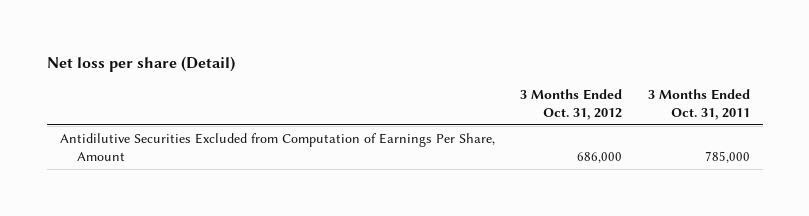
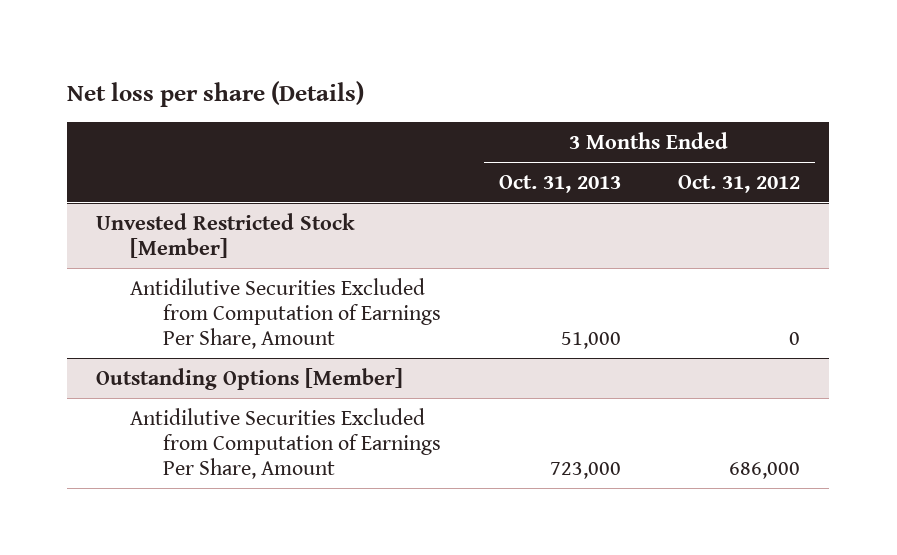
[46,56,235,73] Net loss per share (Detail) -> [67,80,365,107] Net loss per share (Details)
[647,89,750,121] 3 Months Ended Oct. 31, 2011 -> none
none -> [498,174,621,193] Oct. 31, 2013
none -> [96,212,356,258] Unvested Restricted Stock [Member]
none -> [129,277,441,349] Antidilutive Securities Excluded from Computation of Earnings Per Share, Amount
none -> [96,367,404,390] Outstanding Options [Member]

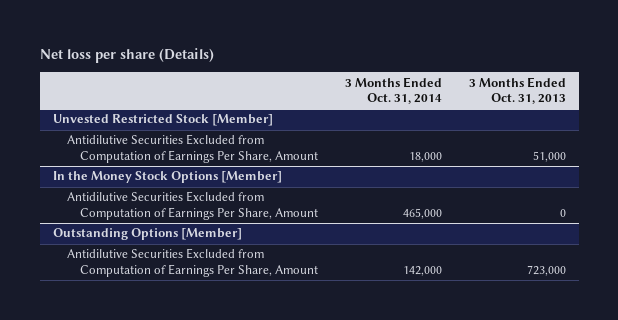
[678,174,801,193] Oct. 31, 2012 -> none
none -> [345,76,443,105] 3 Months Ended Oct. 31, 2014
none -> [52,171,282,184] In the Money Stock Options [Member]
none -> [66,191,319,220] Antidilutive Securities Excluded from Computation of Earnings Per Share, Amount

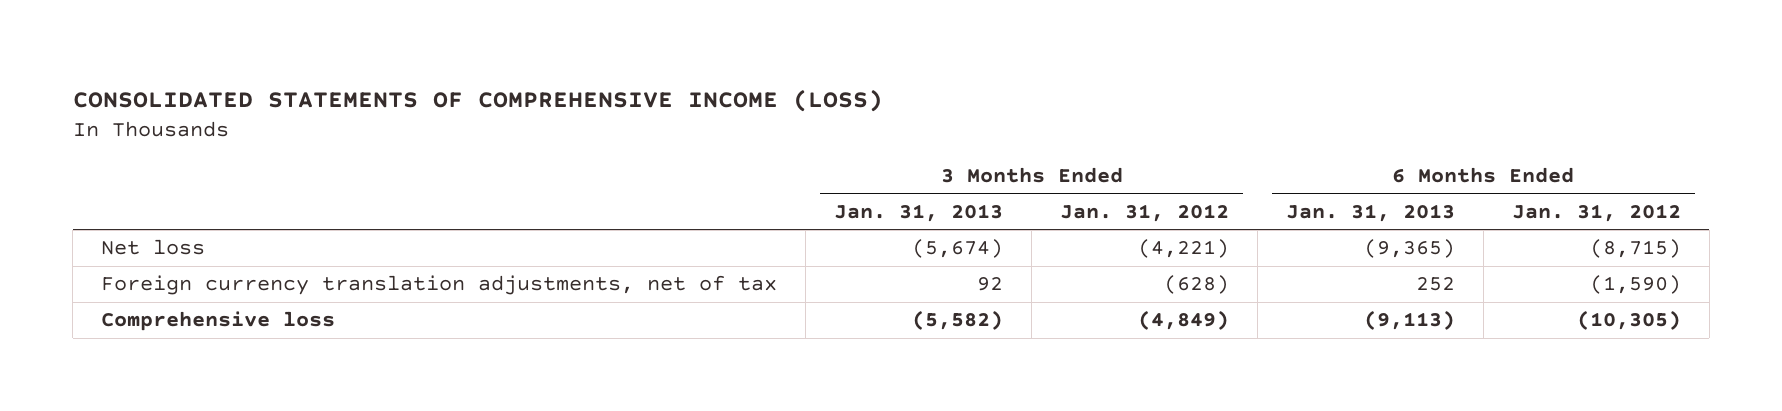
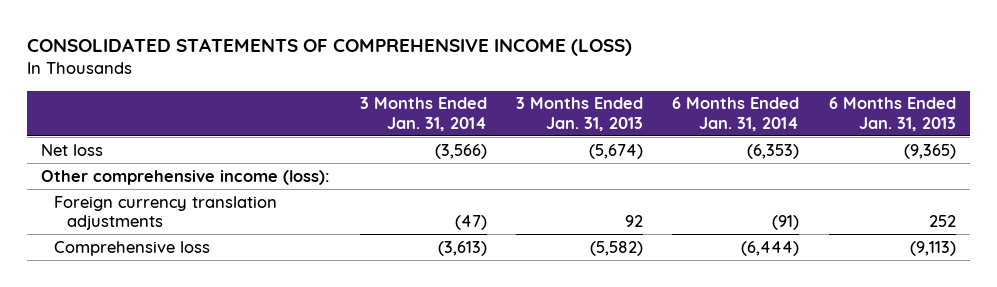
[1060,203,1230,222] Jan. 31, 2012 -> none
[1511,203,1681,222] Jan. 31, 2012 -> none
none -> [359,97,487,131] 3 Months Ended Jan. 31, 2014
none -> [672,97,800,131] 6 Months Ended Jan. 31, 2014
none -> [41,169,331,185] Other comprehensive income (loss):
[101,275,778,296] Foreign currency translation adjustments, net of tax -> [54,195,278,230] Foreign currency translation adjustments

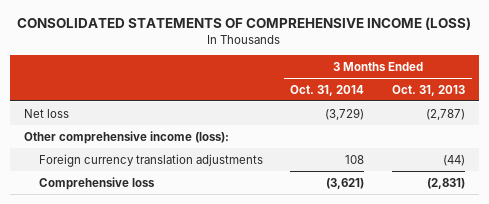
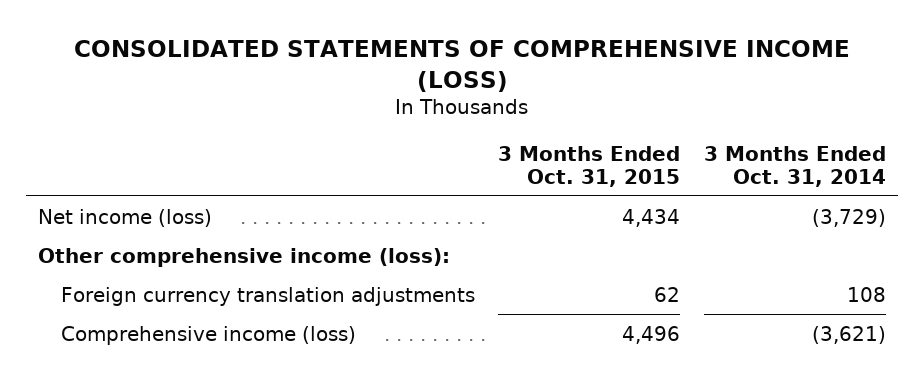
[392,84,466,96] Oct. 31, 2013 -> none
none -> [498,145,681,187] 3 Months Ended Oct. 31, 2015
[23,108,69,118] Net loss -> [38,208,213,227] Net income (loss)
[38,176,155,190] Comprehensive loss -> [60,325,356,345] Comprehensive income (loss)

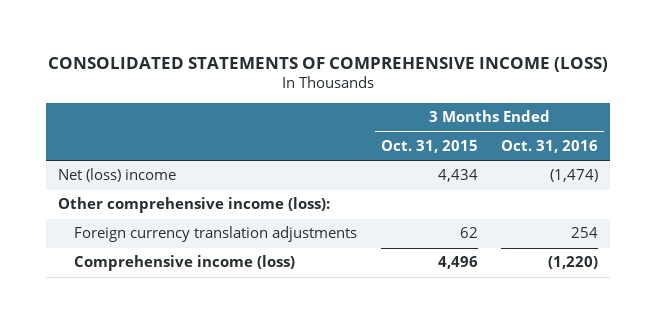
[703,145,886,187] 3 Months Ended Oct. 31, 2014 -> none
none -> [501,140,599,154] Oct. 31, 2016
[38,208,213,227] Net income (loss) -> [57,168,176,183] Net (loss) income

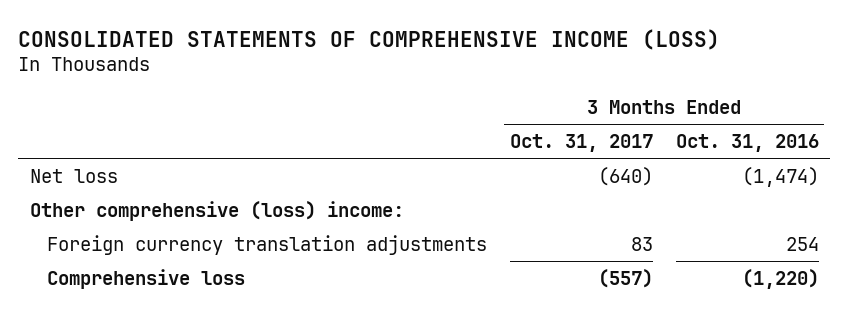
[380,140,478,154] Oct. 31, 2015 -> none
none -> [509,133,653,152] Oct. 31, 2017
[57,168,176,183] Net (loss) income -> [29,168,118,183] Net loss
[57,197,330,214] Other comprehensive income (loss): -> [29,200,404,221] Other comprehensive (loss) income:
[74,255,296,272] Comprehensive income (loss) -> [46,268,245,289] Comprehensive loss

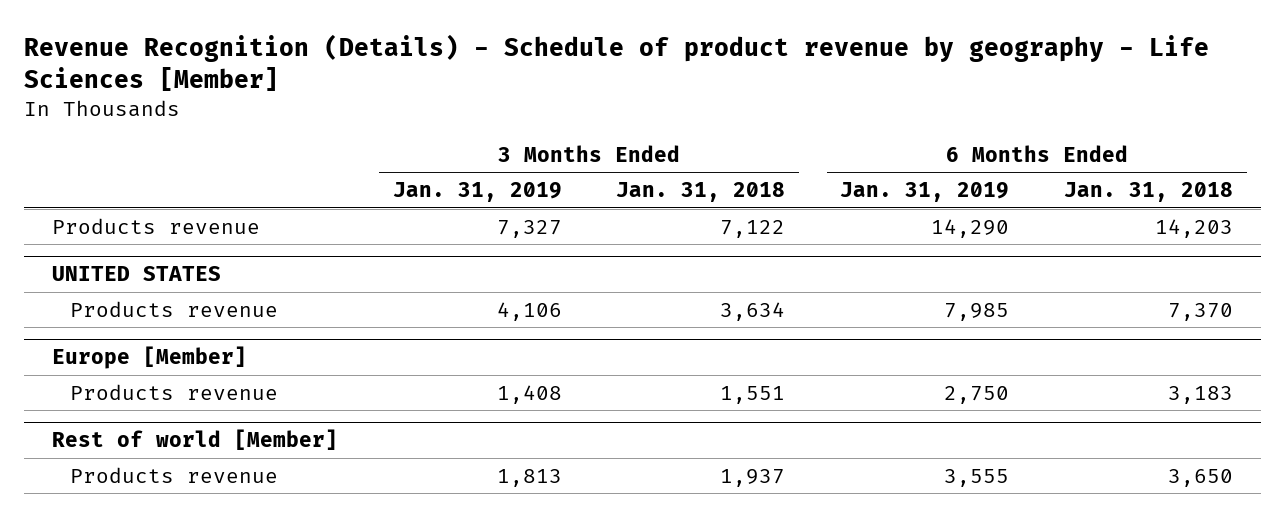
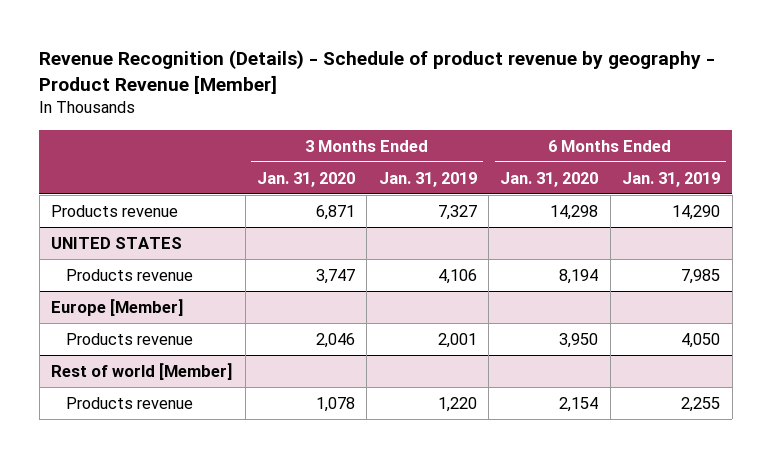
[24,34,1210,92] Revenue Recognition (Details) - Schedule of product revenue by geography - Life Sciences [Member] -> [39,50,716,94] Revenue Recognition (Details) - Schedule of product revenue by geography - Product Revenue [Member]
[616,182,786,203] Jan. 31, 2018 -> none
[1064,182,1234,203] Jan. 31, 2018 -> none
none -> [256,171,355,187] Jan. 31, 2020
none -> [500,171,599,187] Jan. 31, 2020
[496,384,562,404] 1,408 -> [437,332,477,348] 2,001
[944,385,1010,404] 2,750 -> [681,332,721,348] 4,050
[496,468,562,487] 1,813 -> [437,396,477,412] 1,220
[944,468,1010,487] 3,555 -> [681,396,721,412] 2,255

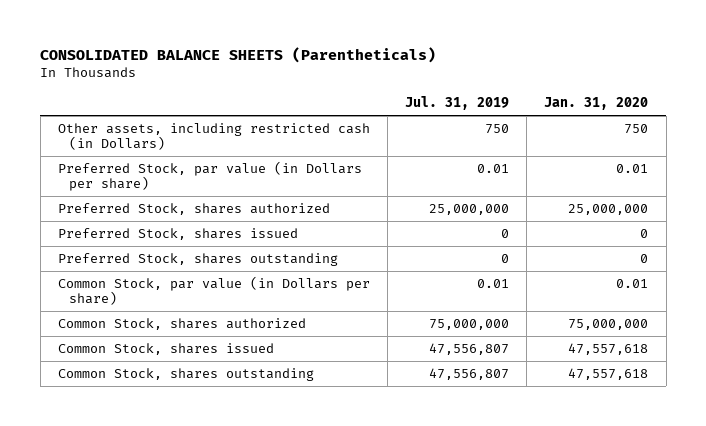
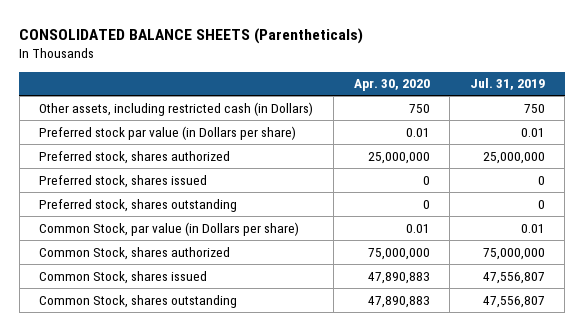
[544,97,649,111] Jan. 31, 2020 -> none
none -> [353,79,430,92] Apr. 30, 2020
[57,161,362,192] Preferred Stock, par value (in Dollars per share) -> [39,125,297,140] Preferred stock par value (in Dollars per share)
[57,203,330,216] Preferred Stock, shares authorized -> [39,150,231,164] Preferred stock, shares authorized
[57,228,298,241] Preferred Stock, shares issued -> [39,174,208,188] Preferred stock, shares issued
[57,253,338,267] Preferred Stock, shares outstanding -> [39,198,238,212] Preferred stock, shares outstanding

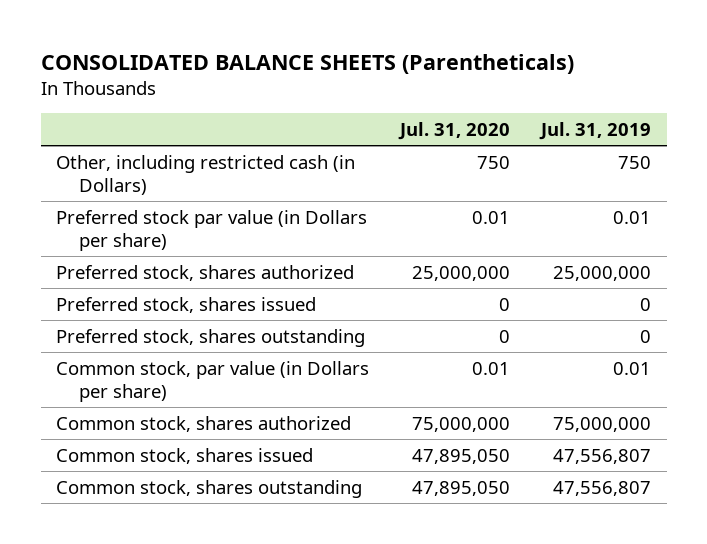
[353,79,430,92] Apr. 30, 2020 -> none
none -> [398,121,511,140] Jul. 31, 2020
[39,101,314,116] Other assets, including restricted cash (in Dollars) -> [56,154,356,195] Other, including restricted cash (in Dollars)
[39,221,300,236] Common Stock, par value (in Dollars per share) -> [56,360,370,402] Common stock, par value (in Dollars per share)
[39,246,231,260] Common Stock, shares authorized -> [56,415,352,432] Common stock, shares authorized
[39,270,208,284] Common Stock, shares issued -> [56,447,314,464] Common stock, shares issued
[39,294,238,308] Common Stock, shares outstanding -> [56,479,363,498] Common stock, shares outstanding

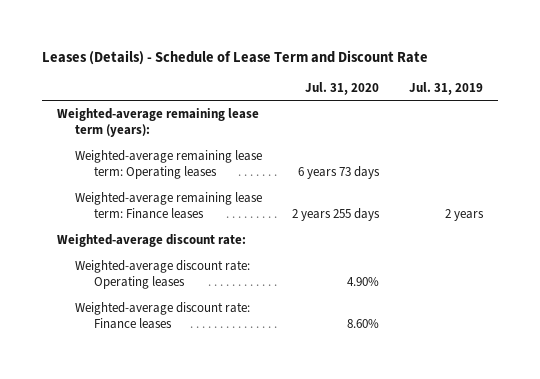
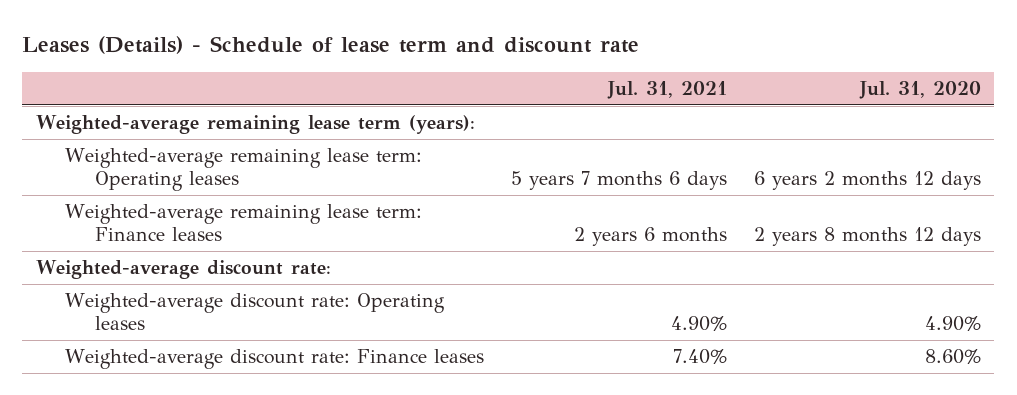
[42,49,429,65] Leases (Details) - Schedule of Lease Term and Discount Rate -> [22,36,640,55] Leases (Details) - Schedule of lease term and discount rate
[409,81,484,95] Jul. 31, 2019 -> none
none -> [607,80,728,99] Jul. 31, 2021
[298,166,381,180] 6 years 73 days -> [753,171,981,191] 6 years 2 months 12 days
[292,208,381,222] 2 years 255 days -> [753,227,981,247] 2 years 8 months 12 days

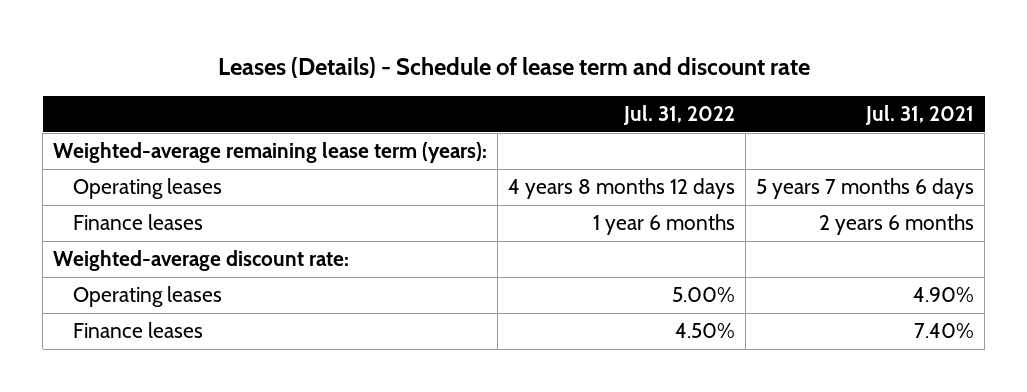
[858,80,981,99] Jul. 31, 2020 -> none
none -> [623,105,736,126] Jul. 31, 2022
[65,148,423,192] Weighted-average remaining lease term: Operating leases -> [72,178,222,200] Operating leases
[65,204,423,242] Weighted-average remaining lease term: Finance leases -> [72,214,203,231] Finance leases
[65,293,446,331] Weighted-average discount rate: Operating leases -> [72,286,222,308] Operating leases
[65,349,485,370] Weighted-average discount rate: Finance leases -> [72,322,203,339] Finance leases

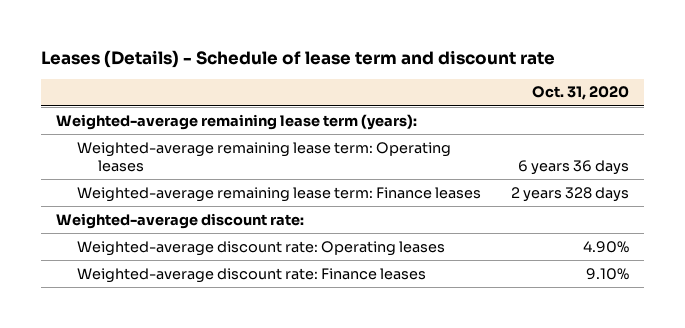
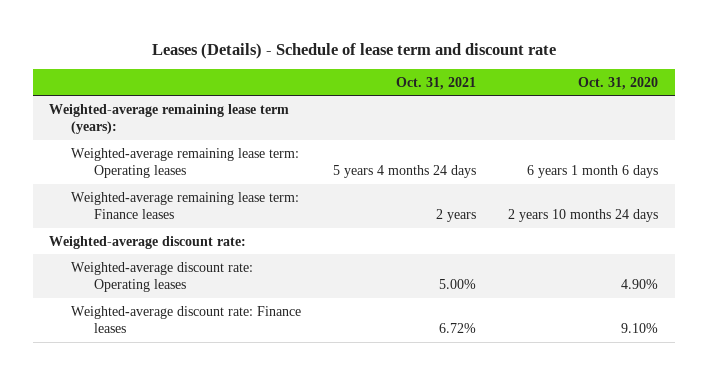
none -> [396,76,477,90] Oct. 31, 2021
[517,160,629,176] 6 years 36 days -> [527,165,659,179] 6 years 1 month 6 days
[510,186,629,202] 2 years 328 days -> [508,209,659,223] 2 years 10 months 24 days

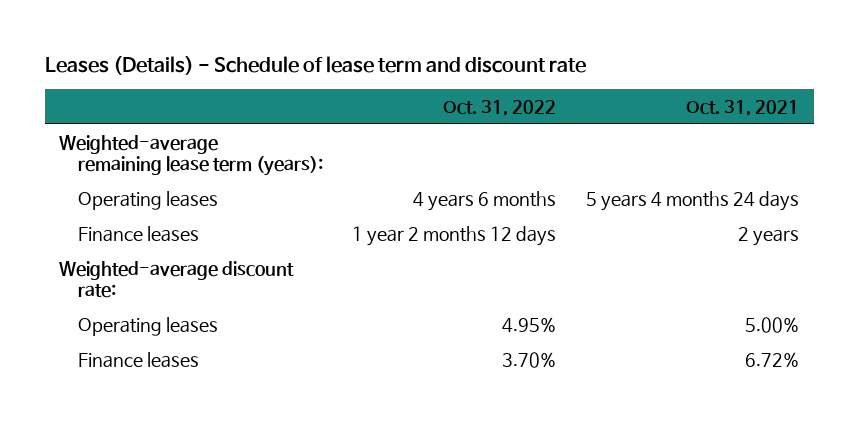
[578,76,659,90] Oct. 31, 2020 -> none
none -> [443,99,557,116] Oct. 31, 2022
[71,147,300,179] Weighted-average remaining lease term: Operating leases -> [77,190,218,210] Operating leases
[71,191,300,220] Weighted-average remaining lease term: Finance leases -> [77,225,199,242] Finance leases
[71,261,254,293] Weighted-average discount rate: Operating leases -> [77,316,218,336] Operating leases
[71,305,302,334] Weighted-average discount rate: Finance leases -> [77,351,199,368] Finance leases

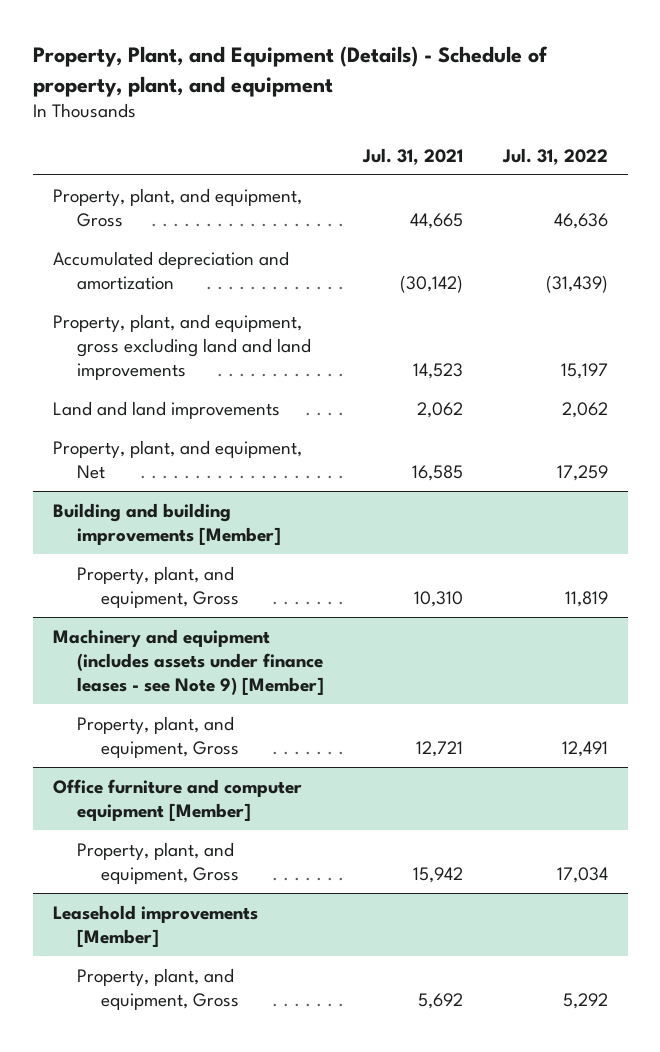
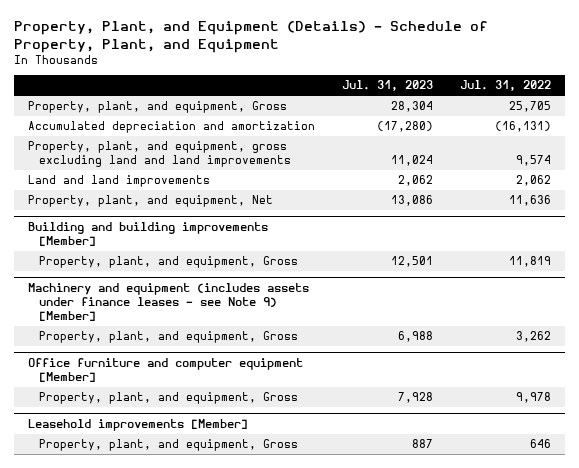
[32,46,548,97] Property, Plant, and Equipment (Details) - Schedule of property, plant, and equipment -> [13,21,488,53] Property, Plant, and Equipment (Details) - Schedule of Property, Plant, and Equipment
[362,147,464,165] Jul. 31, 2021 -> none
none -> [341,80,433,92] Jul. 31, 2023
[553,212,608,229] 46,636 -> [509,101,552,113] 25,705
[545,274,608,293] (31,439) -> [495,121,552,133] (16,131)
[560,362,608,379] 15,197 -> [516,155,552,167] 9,574
[556,464,608,481] 17,259 -> [509,195,552,207] 11,636
[561,740,608,757] 12,491 -> [516,331,552,343] 3,262
[556,866,608,883] 17,034 -> [516,392,552,404] 9,978
[562,992,608,1009] 5,292 -> [530,439,552,449] 646

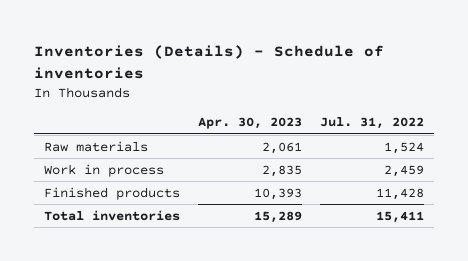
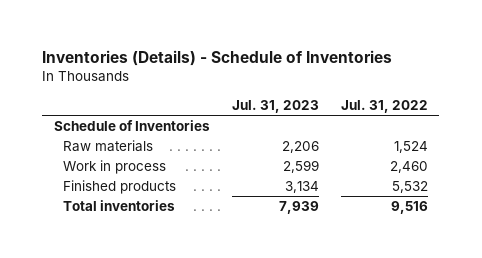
[34,45,385,79] Inventories (Details) - Schedule of inventories -> [42,50,393,67] Inventories (Details) - Schedule of Inventories
[198,117,303,130] Apr. 30, 2023 -> none
none -> [231,99,319,113] Jul. 31, 2023
none -> [53,120,210,132] Schedule of Inventories
[384,164,425,177] 2,459 -> [390,161,429,174] 2,460
[376,187,425,200] 11,428 -> [392,181,429,194] 5,532
[376,210,425,223] 15,411 -> [391,201,429,215] 9,516

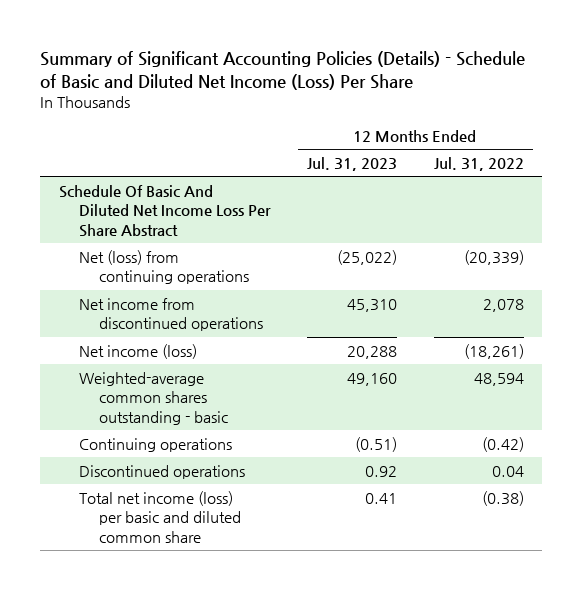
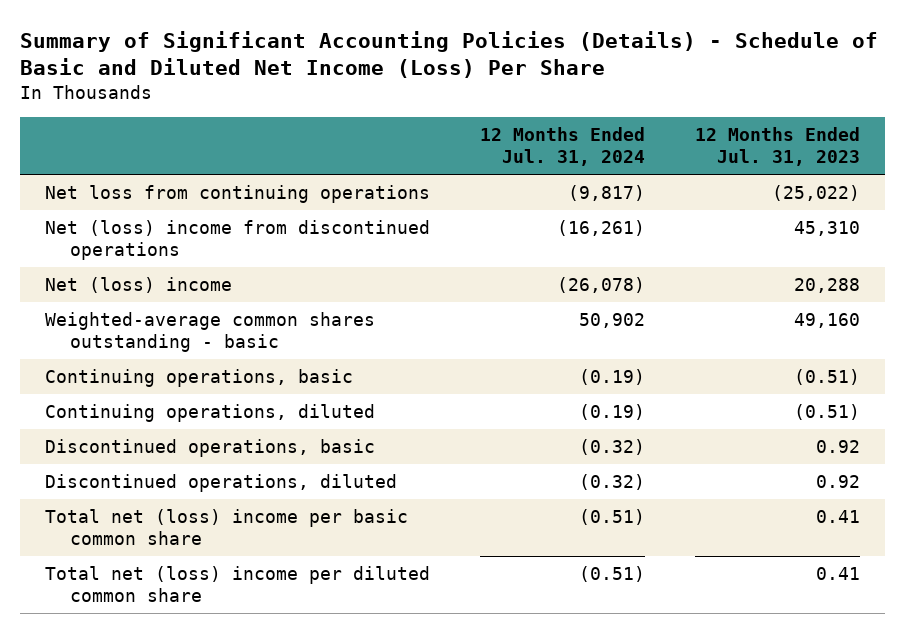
[433,157,524,172] Jul. 31, 2022 -> none
none -> [480,126,646,166] 12 Months Ended Jul. 31, 2024
[58,184,272,237] Schedule Of Basic And Diluted Net Income Loss Per Share Abstract -> none
[79,249,250,285] Net (loss) from continuing operations -> [45,185,431,204] Net loss from continuing operations
[79,297,264,332] Net income from discontinued operations -> [45,220,431,261] Net (loss) income from discontinued operations
[79,343,198,359] Net income (loss) -> [45,277,233,294] Net (loss) income
[79,437,233,452] Continuing operations -> [45,369,354,388] Continuing operations, basic
none -> [45,404,376,423] Continuing operations, diluted
[79,464,246,479] Discontinued operations -> [45,439,376,458] Discontinued operations, basic
none -> [45,474,398,493] Discontinued operations, diluted
[79,490,242,543] Total net income (loss) per basic and diluted common share -> [45,509,409,546] Total net (loss) income per basic common share
none -> [45,566,431,603] Total net (loss) income per diluted common share

